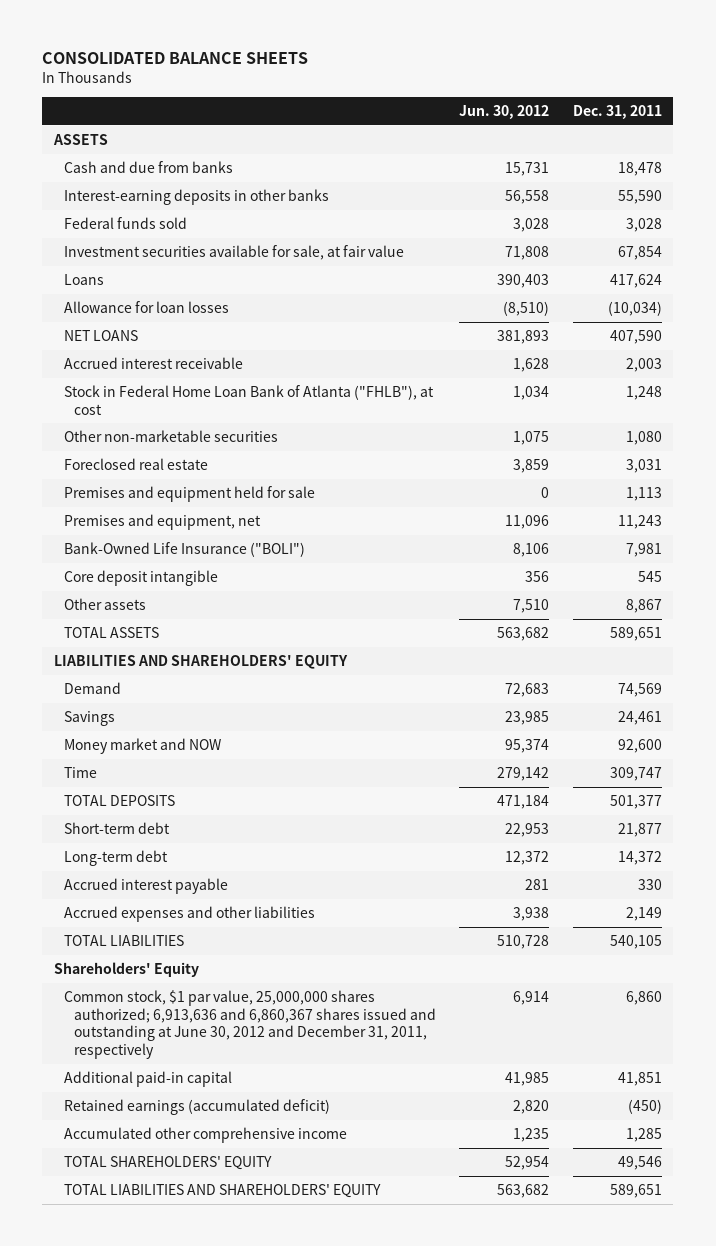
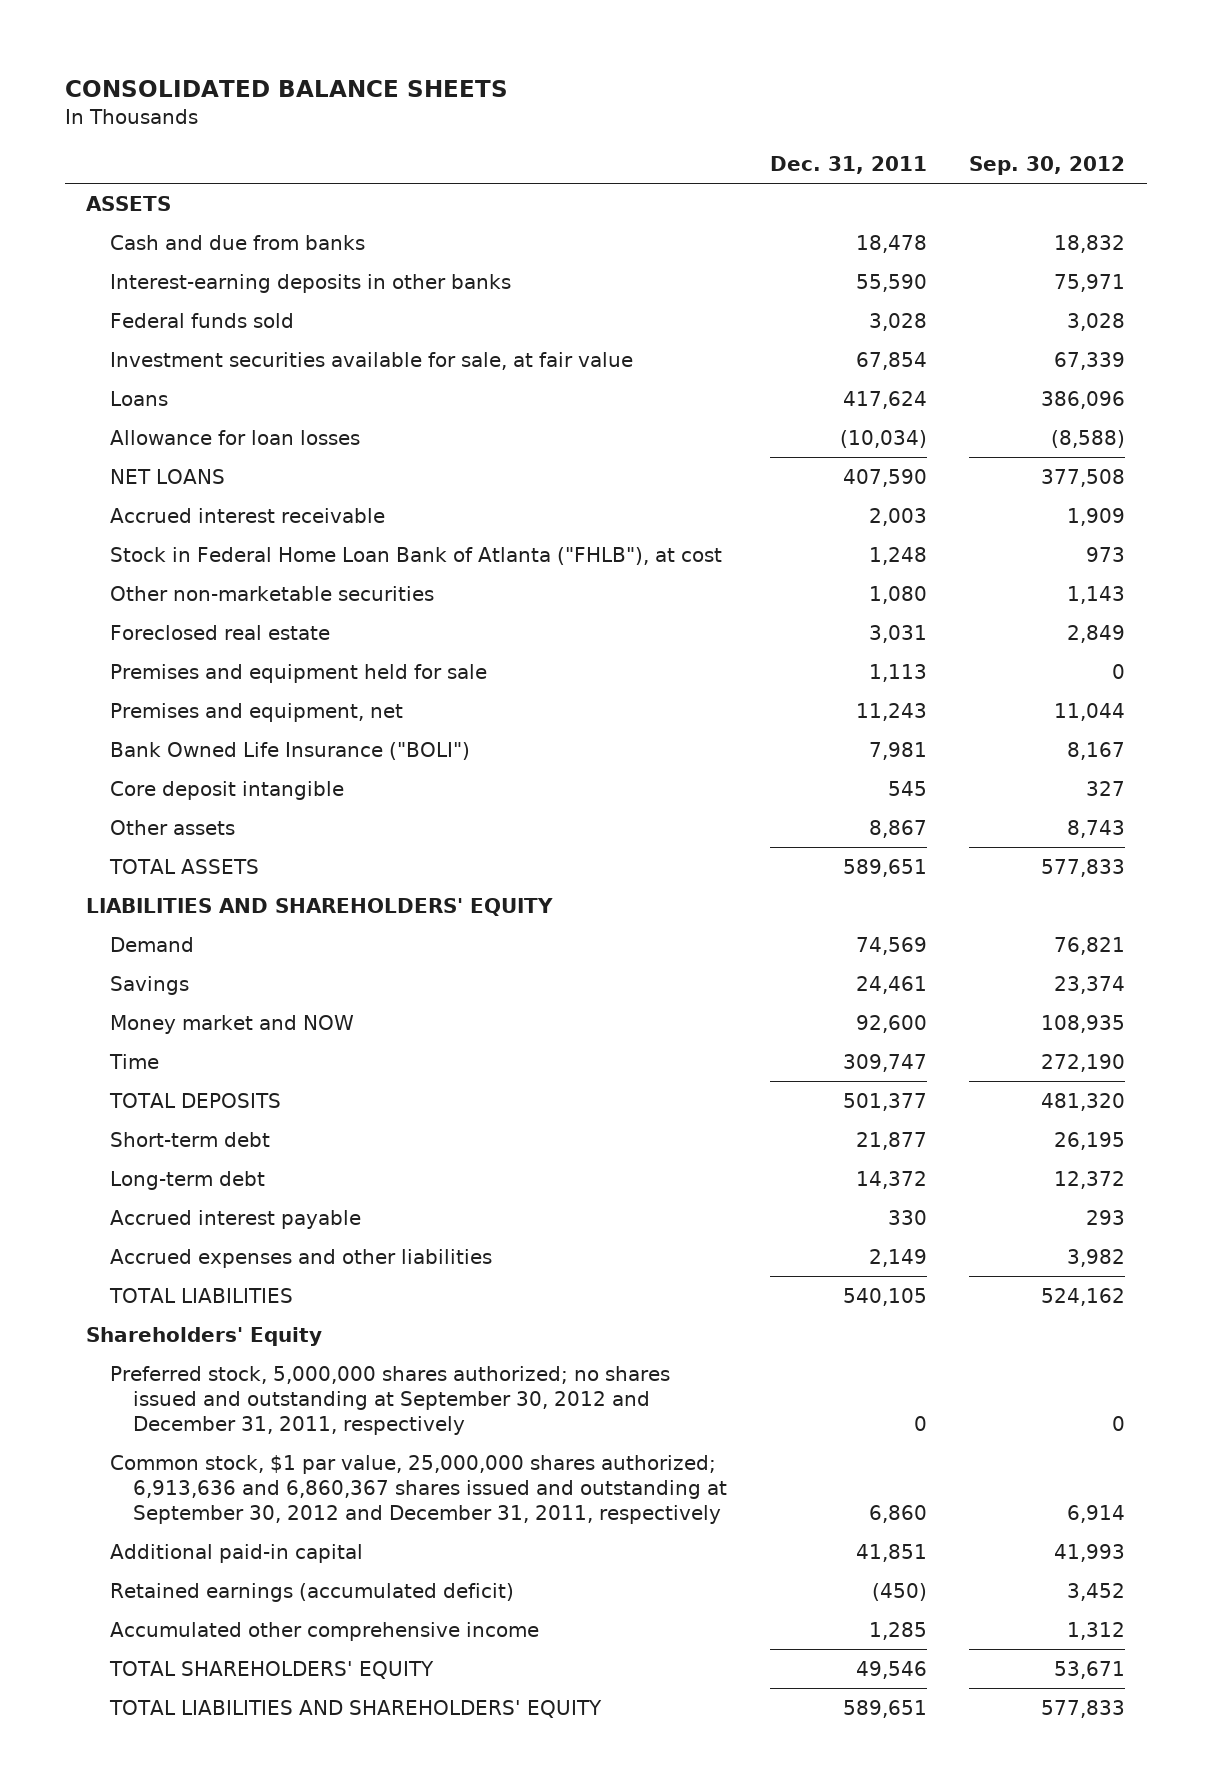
[459,104,550,119] Jun. 30, 2012 -> none
none -> [969,155,1126,175] Sep. 30, 2012
[63,541,305,557] Bank-Owned Life Insurance ("BOLI") -> [109,741,470,760] Bank Owned Life Insurance ("BOLI")
none -> [109,1365,670,1435] Preferred stock, 5,000,000 shares authorized; no shares issued and outstanding at September 30, 2012 and December 31, 2011, respectively
[63,989,436,1059] Common stock, $1 par value, 25,000,000 shares authorized; 6,913,636 and 6,860,367 shares issued and outstanding at June 30, 2012 and December 31, 2011, respectively -> [109,1454,728,1524] Common stock, $1 par value, 25,000,000 shares authorized; 6,913,636 and 6,860,367 shares issued and outstanding at September 30, 2012 and December 31, 2011, respectively

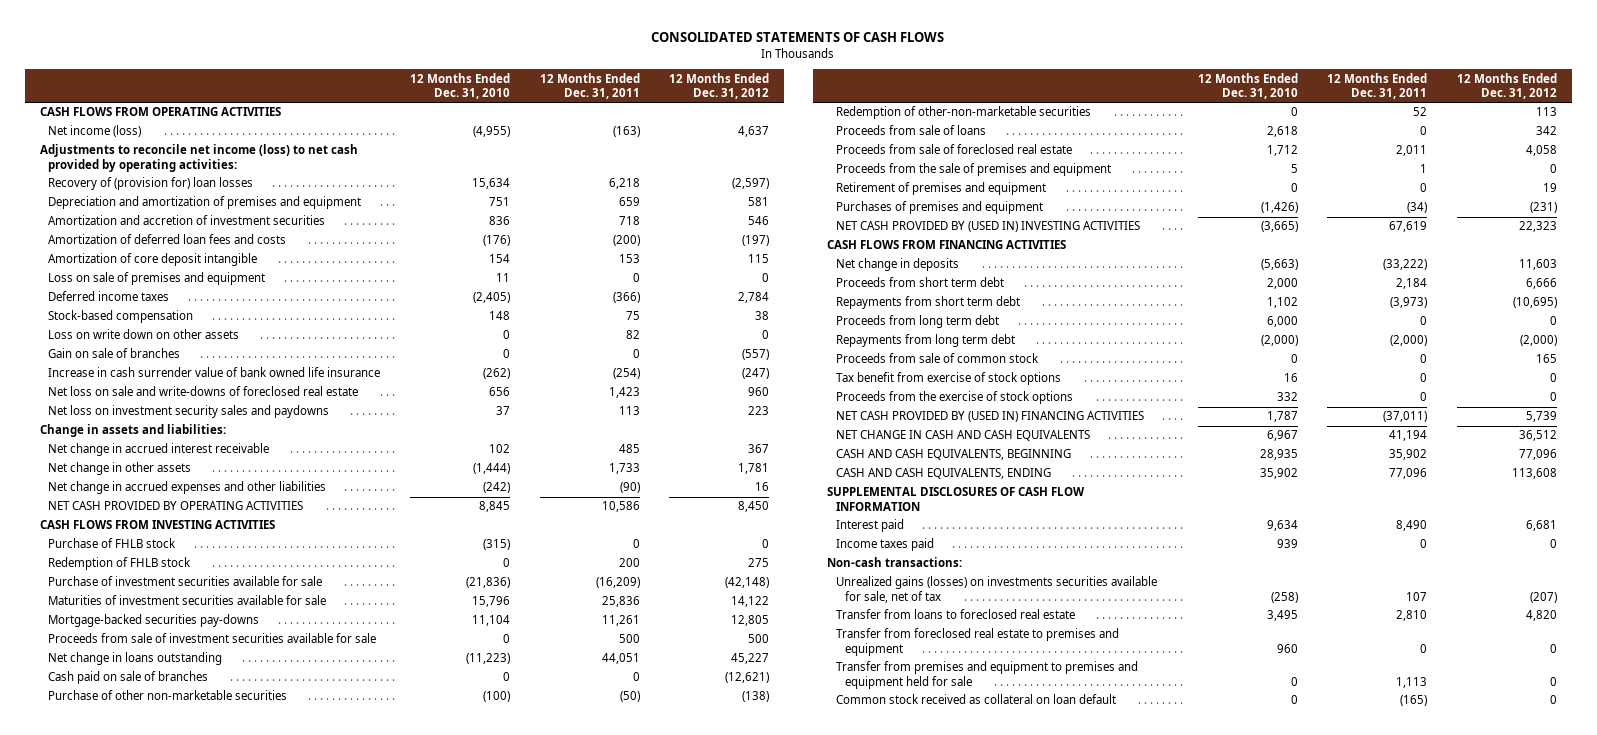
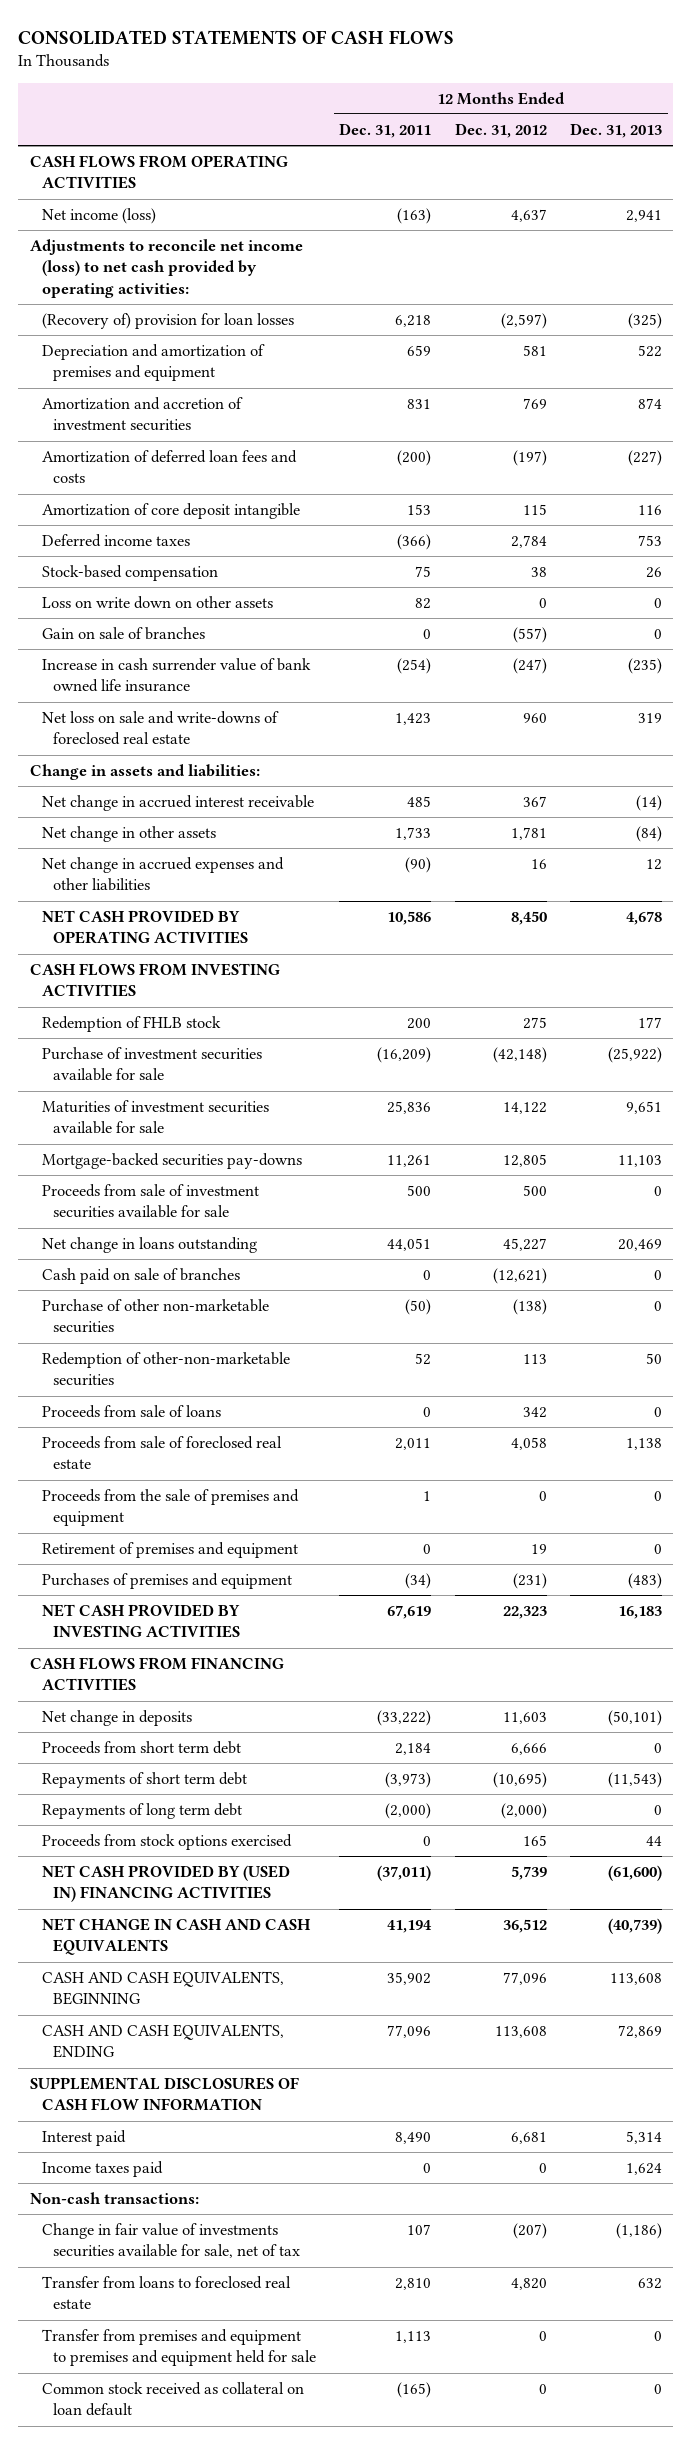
[409,72,510,100] 12 Months Ended Dec. 31, 2010 -> none
none -> [569,122,662,138] Dec. 31, 2013
[48,177,254,191] Recovery of (provision for) loan losses -> [41,312,294,329] (Recovery of) provision for loan losses
[618,216,640,226] 718 -> [407,398,432,409] 831
[748,216,770,226] 546 -> [522,397,547,409] 769
[48,272,266,286] Loss on sale of premises and equipment -> none
[48,405,330,419] Net loss on investment security sales and paydowns -> none
[48,538,177,549] Purchase of FHLB stock -> none
[835,221,1140,233] NET CASH PROVIDED BY (USED IN) INVESTING ACTIVITIES -> [41,1603,241,1639] NET CASH PROVIDED BY INVESTING ACTIVITIES
[835,315,999,329] Proceeds from long term debt -> none
[835,372,1061,386] Tax benefit from exercise of stock options -> none
[835,391,1073,405] Proceeds from the exercise of stock options -> none
[835,296,1020,310] Repayments from short term debt -> [41,1771,247,1788] Repayments of short term debt
[835,334,1015,348] Repayments from long term debt -> [41,1802,242,1819] Repayments of long term debt
[835,353,1039,364] Proceeds from sale of common stock -> [41,1833,292,1850] Proceeds from stock options exercised
[835,576,1157,603] Unrealized gains (losses) on investments securities available for sale, net of tax -> [41,2222,301,2259] Change in fair value of investments securities available for sale, net of tax
[835,628,1119,656] Transfer from foreclosed real estate to premises and equipment -> none

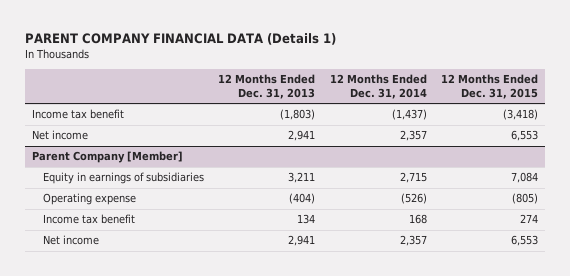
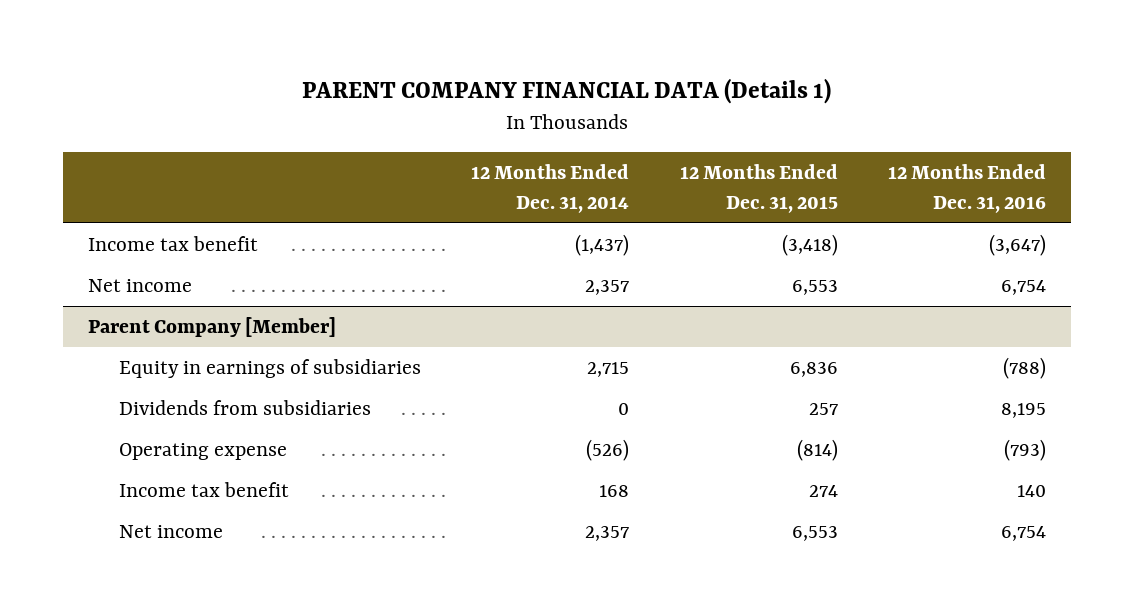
[218,74,316,100] 12 Months Ended Dec. 31, 2013 -> none
none -> [888,164,1047,213] 12 Months Ended Dec. 31, 2016
[510,172,538,184] 7,084 -> [789,362,838,378] 6,836
none -> [118,400,371,416] Dividends from subsidiaries
[511,193,538,205] (805) -> [796,439,838,462] (814)

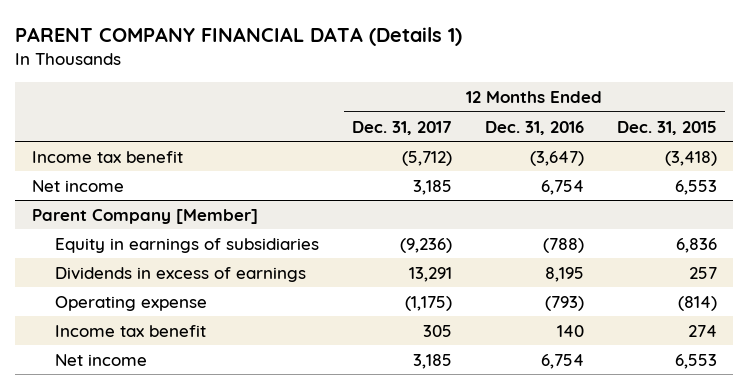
[471,164,630,213] 12 Months Ended Dec. 31, 2014 -> none
none -> [351,120,452,135] Dec. 31, 2017
[118,400,371,416] Dividends from subsidiaries -> [54,266,306,282] Dividends in excess of earnings

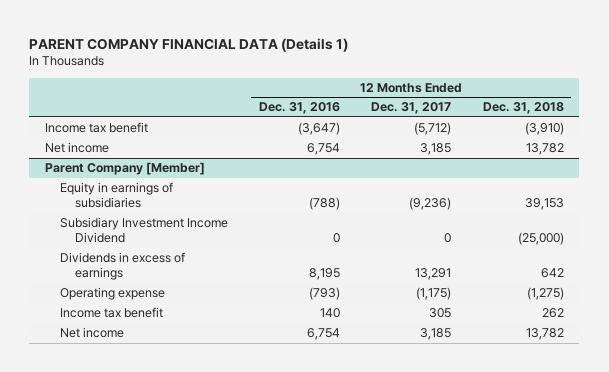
[616,120,717,135] Dec. 31, 2015 -> none
none -> [482,102,564,115] Dec. 31, 2018
none -> [60,217,229,244] Subsidiary Investment Income Dividend

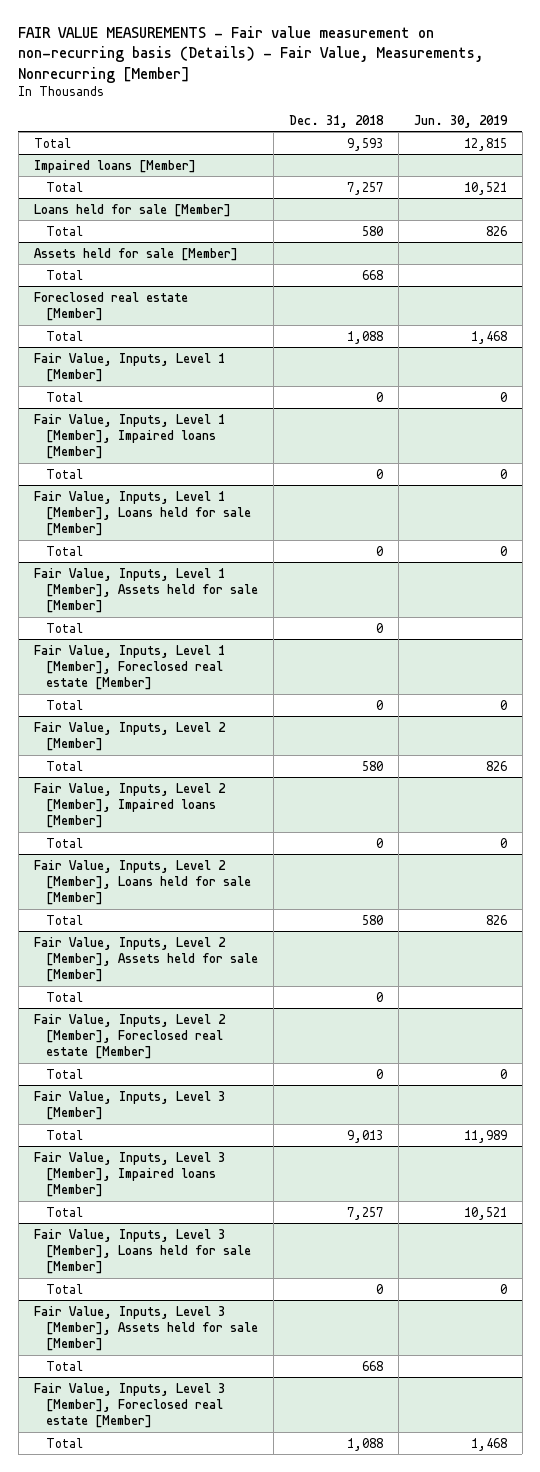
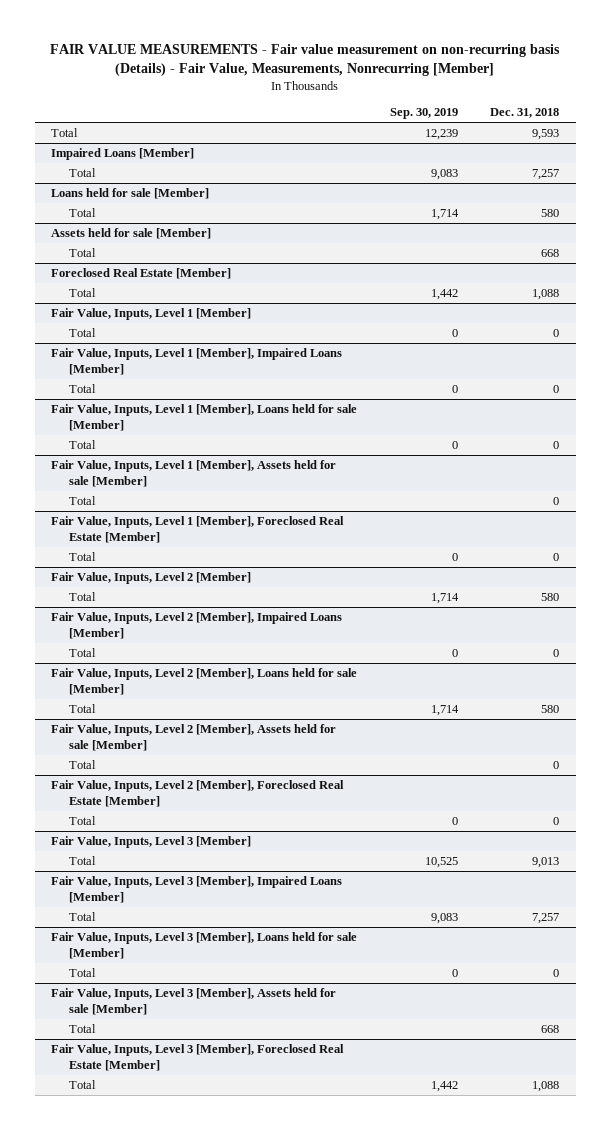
[413,114,508,128] Jun. 30, 2019 -> none
none -> [389,108,458,120] Sep. 30, 2019
[33,159,196,173] Impaired loans [Member] -> [51,148,195,161] Impaired Loans [Member]
[33,291,188,322] Foreclosed real estate [Member] -> [51,268,232,280] Foreclosed Real Estate [Member]
[33,413,225,460] Fair Value, Inputs, Level 1 [Member], Impaired loans [Member] -> [51,348,343,375] Fair Value, Inputs, Level 1 [Member], Impaired Loans [Member]
[33,644,225,691] Fair Value, Inputs, Level 1 [Member], Foreclosed real estate [Member] -> [51,516,345,543] Fair Value, Inputs, Level 1 [Member], Foreclosed Real Estate [Member]
[33,782,226,829] Fair Value, Inputs, Level 2 [Member], Impaired loans [Member] -> [51,612,343,639] Fair Value, Inputs, Level 2 [Member], Impaired Loans [Member]
[33,1013,226,1060] Fair Value, Inputs, Level 2 [Member], Foreclosed real estate [Member] -> [51,780,345,807] Fair Value, Inputs, Level 2 [Member], Foreclosed Real Estate [Member]
[33,1151,225,1198] Fair Value, Inputs, Level 3 [Member], Impaired loans [Member] -> [51,876,343,903] Fair Value, Inputs, Level 3 [Member], Impaired Loans [Member]
[33,1382,225,1429] Fair Value, Inputs, Level 3 [Member], Foreclosed real estate [Member] -> [51,1044,345,1071] Fair Value, Inputs, Level 3 [Member], Foreclosed Real Estate [Member]

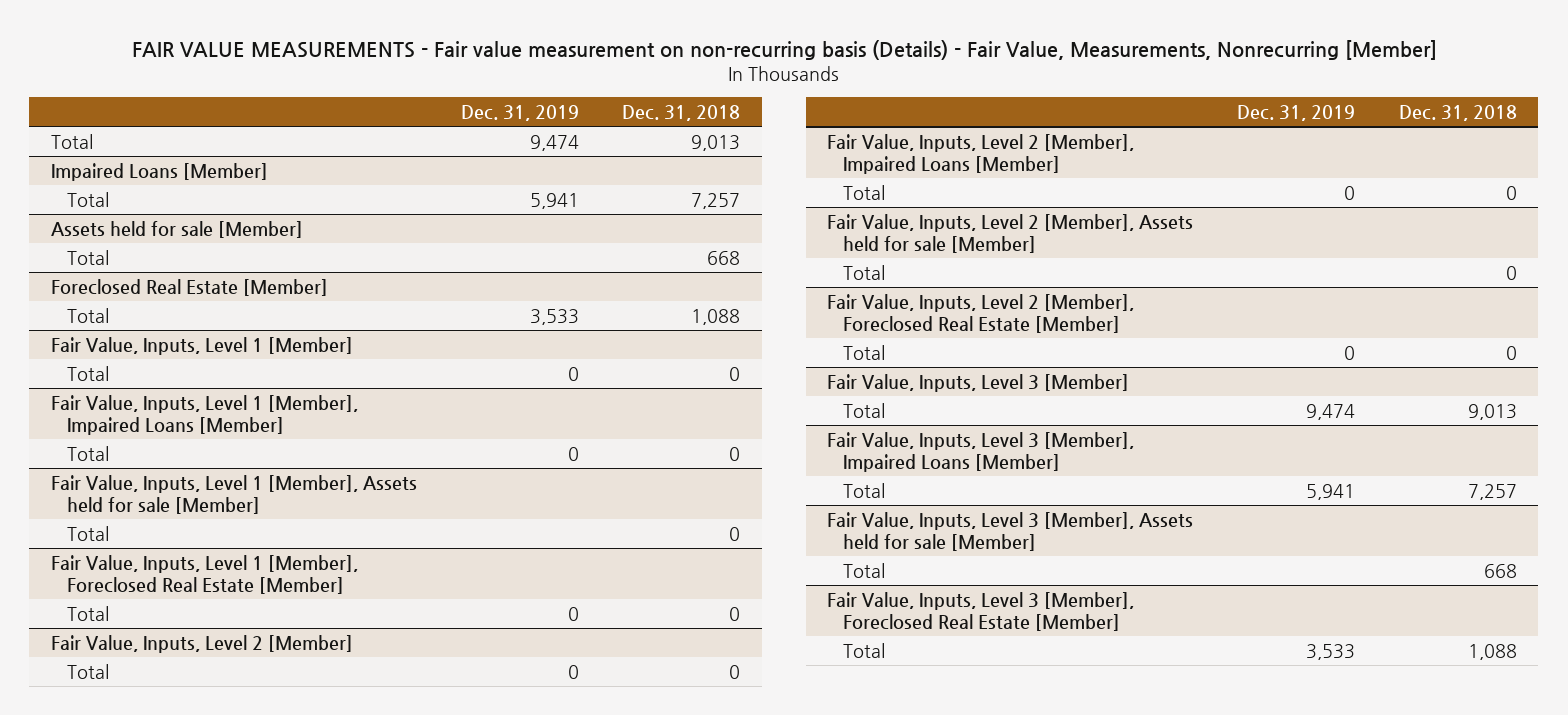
[389,108,458,120] Sep. 30, 2019 -> none
none -> [460,104,579,121] Dec. 31, 2019
[532,129,560,141] 9,593 -> [691,134,741,151] 9,013
[51,188,210,200] Loans held for sale [Member] -> none
[68,208,96,218] Total -> none
[51,404,358,431] Fair Value, Inputs, Level 1 [Member], Loans held for sale [Member] -> none
[68,440,96,450] Total -> none
[541,593,560,602] 580 -> [729,664,741,679] 0
[51,668,358,695] Fair Value, Inputs, Level 2 [Member], Loans held for sale [Member] -> none
[68,704,96,714] Total -> none
[51,932,358,959] Fair Value, Inputs, Level 3 [Member], Loans held for sale [Member] -> none
[68,968,96,978] Total -> none

